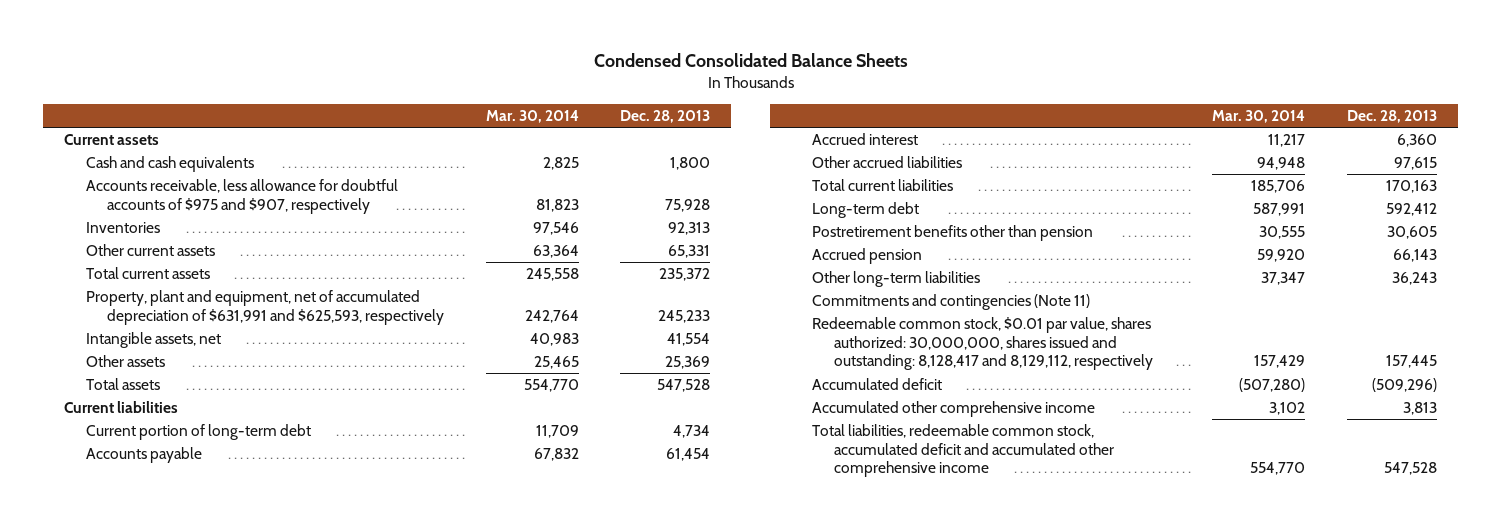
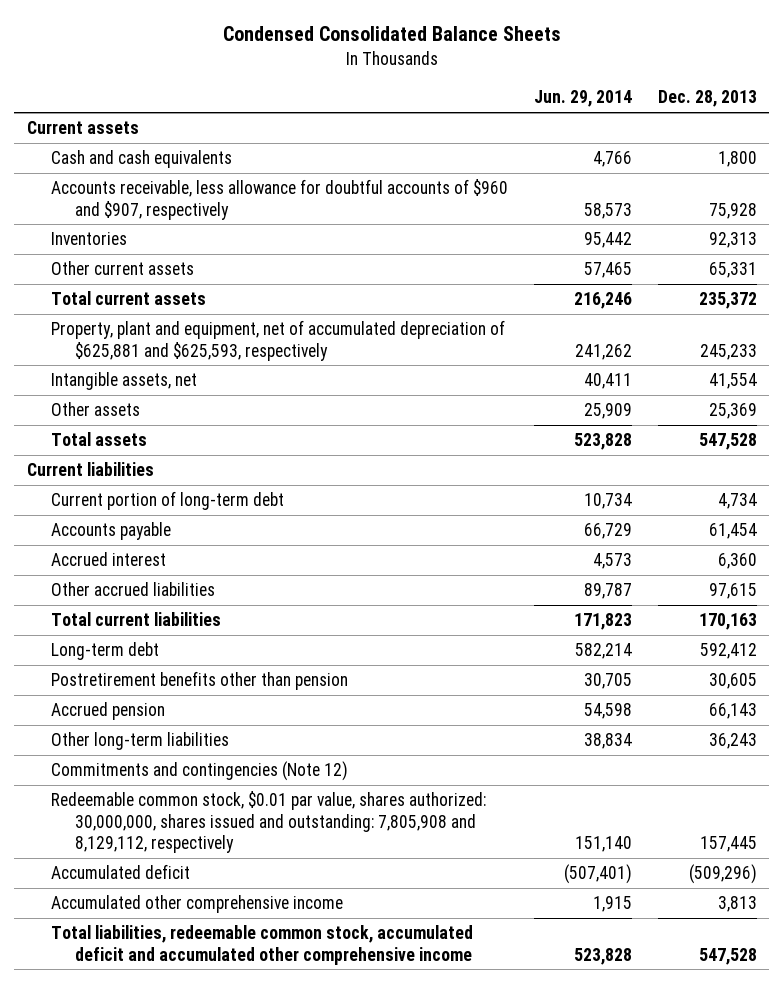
[485,109,579,123] Mar. 30, 2014 -> none
none -> [533,90,632,108] Jun. 29, 2014
[85,179,398,214] Accounts receivable, less allowance for doubtful accounts of $975 and $907, respectively -> [51,179,509,220] Accounts receivable, less allowance for doubtful accounts of $960 and $907, respectively
[85,290,445,325] Property, plant and equipment, net of accumulated depreciation of $631,991 and $625,593, respectively -> [51,320,506,361] Property, plant and equipment, net of accumulated depreciation of $625,881 and $625,593, respectively
[812,294,1091,311] Commitments and contingencies (Note 11) -> [51,761,349,782] Commitments and contingencies (Note 12)
[812,317,1153,371] Redeemable common stock, $0.01 par value, shares authorized: 30,000,000, shares issued and outstanding: 8,128,417 and 8,129,112, respectively -> [51,791,487,853] Redeemable common stock, $0.01 par value, shares authorized: 30,000,000, shares issued and outstanding: 7,805,908 and 8,129,112, respectively

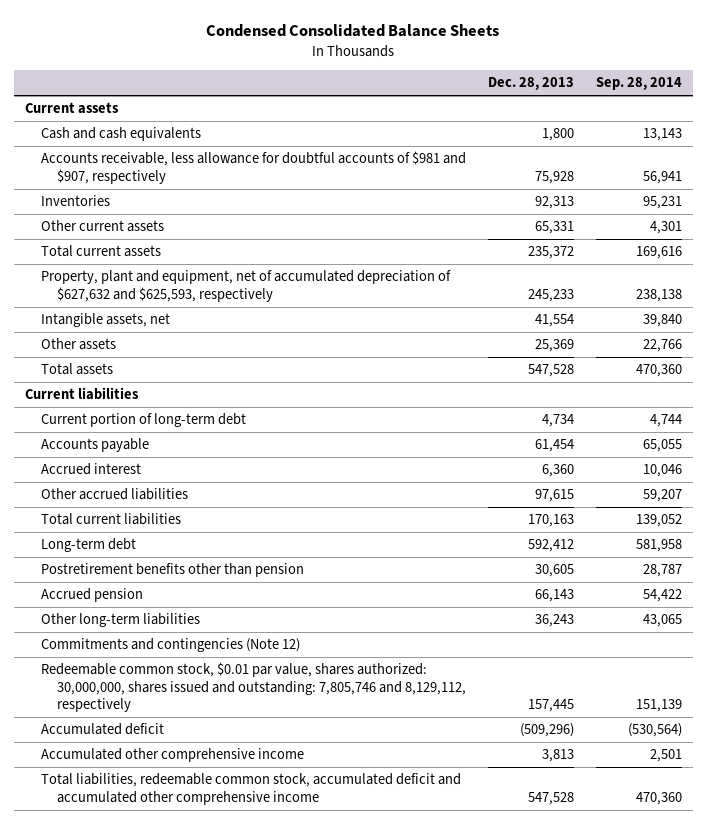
[533,90,632,108] Jun. 29, 2014 -> none
none -> [595,77,682,91] Sep. 28, 2014
[51,179,509,220] Accounts receivable, less allowance for doubtful accounts of $960 and $907, respectively -> [40,151,466,184] Accounts receivable, less allowance for doubtful accounts of $981 and $907, respectively
[51,320,506,361] Property, plant and equipment, net of accumulated depreciation of $625,881 and $625,593, respectively -> [40,270,451,302] Property, plant and equipment, net of accumulated depreciation of $627,632 and $625,593, respectively
[51,791,487,853] Redeemable common stock, $0.01 par value, shares authorized: 30,000,000, shares issued and outstanding: 7,805,908 and 8,129,112, respectively -> [40,662,467,712] Redeemable common stock, $0.01 par value, shares authorized: 30,000,000, shares issued and outstanding: 7,805,746 and 8,129,112, respectively

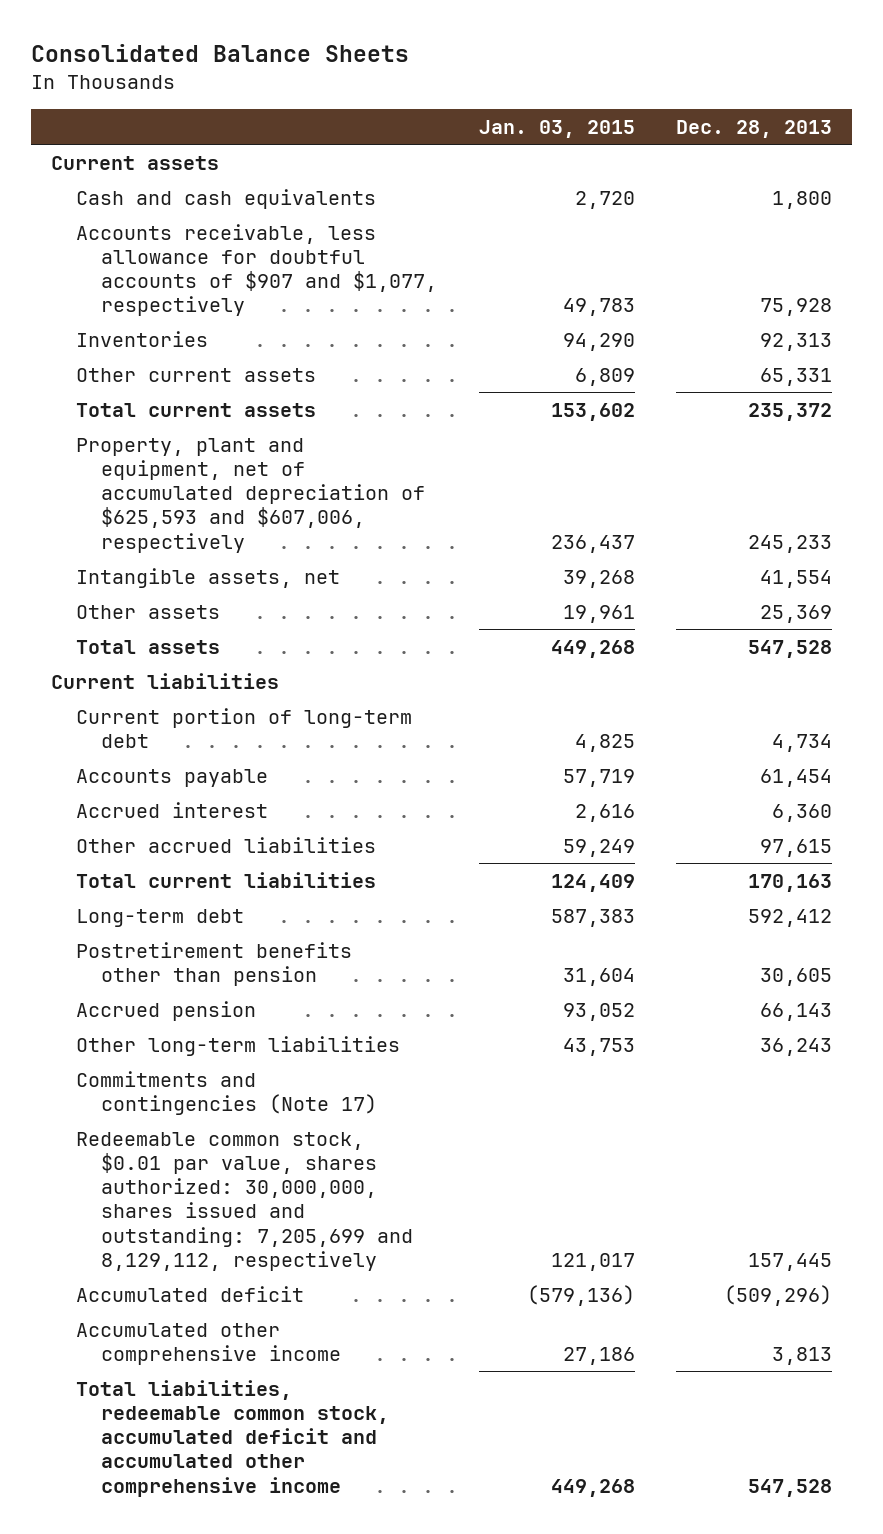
[206,24,500,38] Condensed Consolidated Balance Sheets -> [30,44,409,63] Consolidated Balance Sheets
[595,77,682,91] Sep. 28, 2014 -> none
none -> [478,120,635,139] Jan. 03, 2015
[40,151,466,184] Accounts receivable, less allowance for doubtful accounts of $981 and $907, respectively -> [76,223,438,317] Accounts receivable, less allowance for doubtful accounts of $907 and $1,077, respectively
[40,270,451,302] Property, plant and equipment, net of accumulated depreciation of $627,632 and $625,593, respectively -> [76,437,426,553] Property, plant and equipment, net of accumulated depreciation of $625,593 and $607,006, respectively
[40,638,300,653] Commitments and contingencies (Note 12) -> [76,1070,378,1115] Commitments and contingencies (Note 17)
[40,662,467,712] Redeemable common stock, $0.01 par value, shares authorized: 30,000,000, shares issued and outstanding: 7,805,746 and 8,129,112, respectively -> [76,1131,414,1271] Redeemable common stock, $0.01 par value, shares authorized: 30,000,000, shares issued and outstanding: 7,205,699 and 8,129,112, respectively

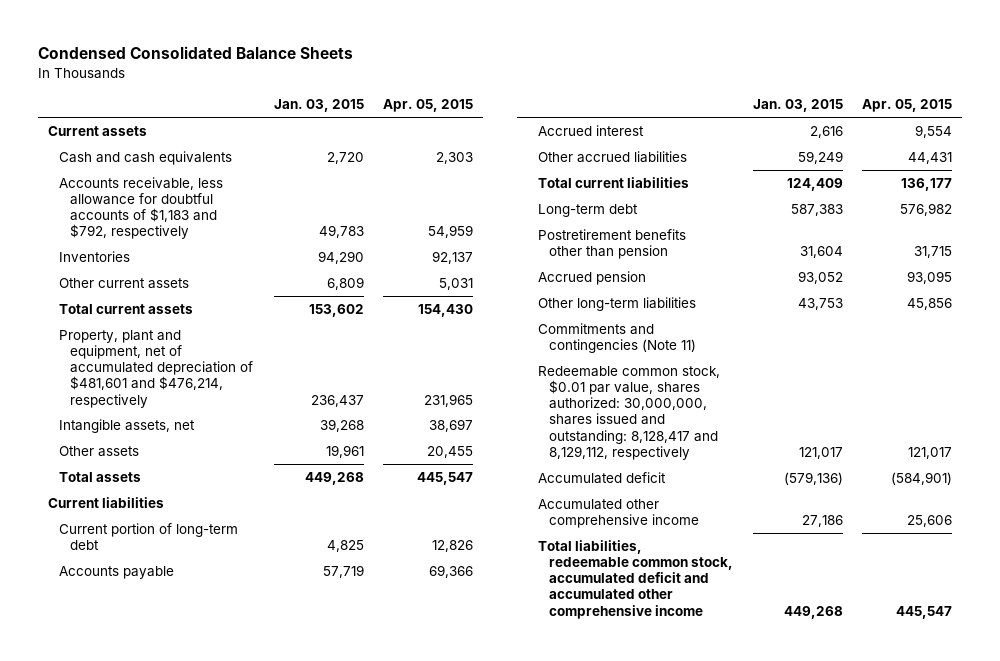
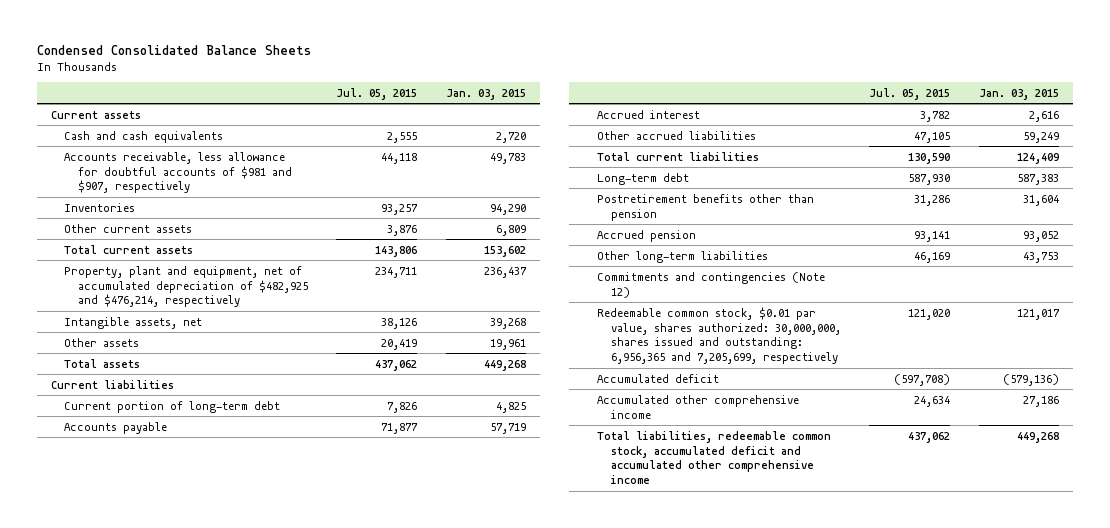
[383,99,474,113] Apr. 05, 2015 -> none
none -> [336,87,418,100] Jul. 05, 2015
[59,176,224,240] Accounts receivable, less allowance for doubtful accounts of $1,183 and $792, respectively -> [64,151,292,194] Accounts receivable, less allowance for doubtful accounts of $981 and $907, respectively
[59,329,254,408] Property, plant and equipment, net of accumulated depreciation of $481,601 and $476,214, respectively -> [64,265,308,308] Property, plant and equipment, net of accumulated depreciation of $482,925 and $476,214, respectively
[538,322,697,353] Commitments and contingencies (Note 11) -> [597,271,826,298] Commitments and contingencies (Note 12)
[538,365,721,460] Redeemable common stock, $0.01 par value, shares authorized: 30,000,000, shares issued and outstanding: 8,128,417 and 8,129,112, respectively -> [597,306,841,365] Redeemable common stock, $0.01 par value, shares authorized: 30,000,000, shares issued and outstanding: 6,956,365 and 7,205,699, respectively

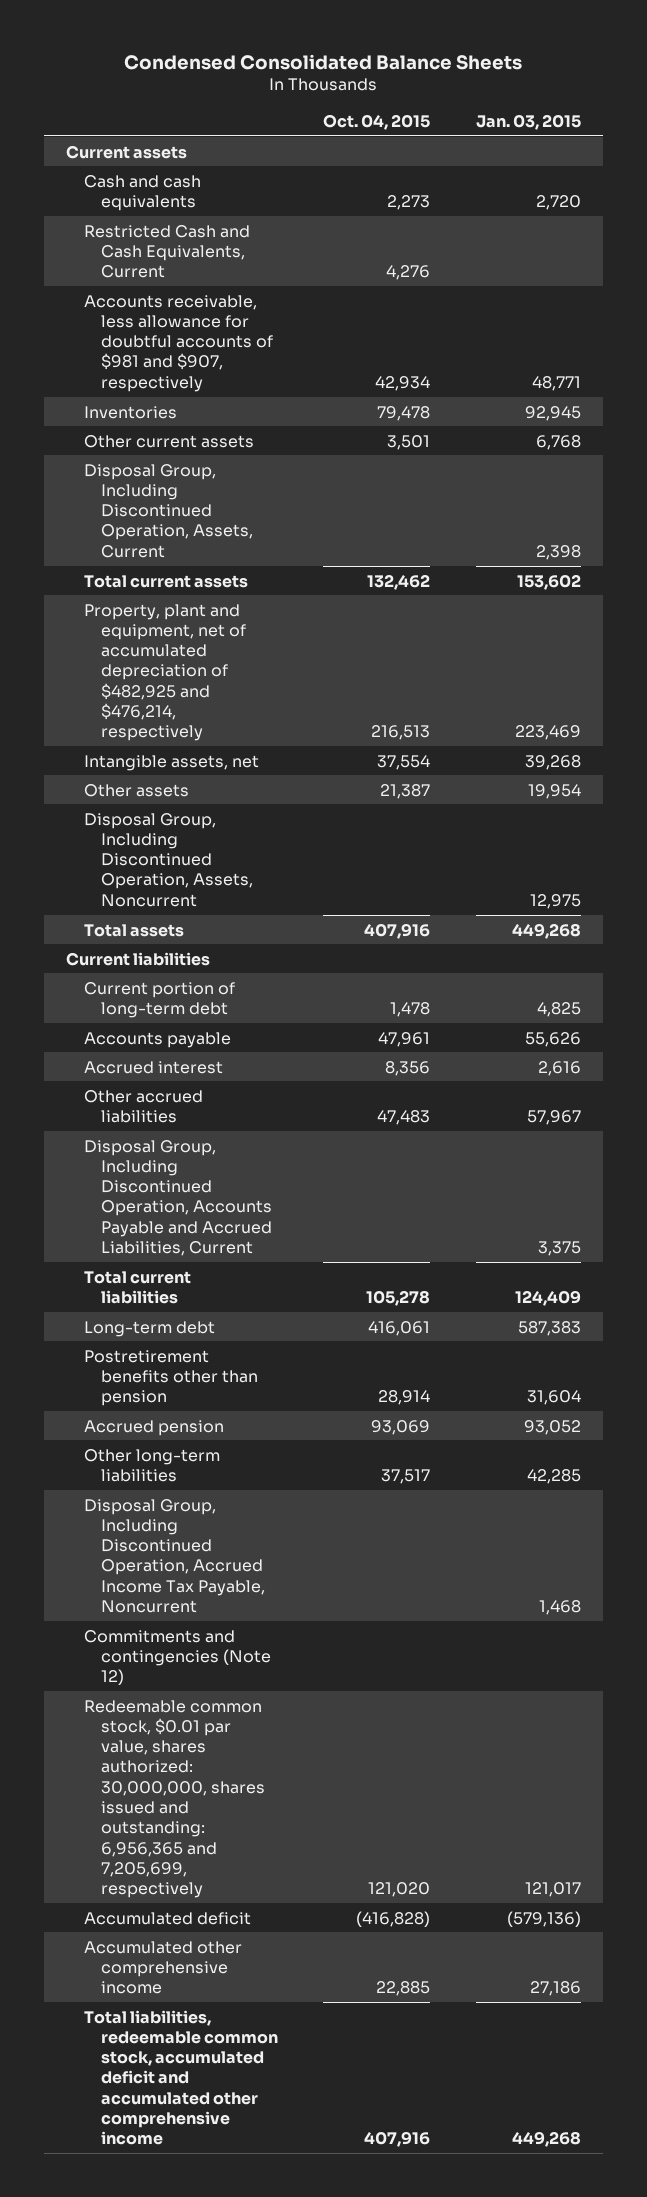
[336,87,418,100] Jul. 05, 2015 -> none
none -> [323,113,431,130] Oct. 04, 2015
none -> [83,224,250,279] Restricted Cash and Cash Equivalents, Current
[489,152,526,164] 49,783 -> [531,375,581,391] 48,771
[489,203,526,215] 94,290 -> [524,405,581,421] 92,945
[495,224,526,236] 6,809 -> [535,434,581,450] 6,768
none -> [83,463,254,558] Disposal Group, Including Discontinued Operation, Assets, Current
[483,266,527,278] 236,437 -> [514,725,581,741] 223,469
[489,338,526,350] 19,961 -> [527,783,581,799] 19,954
none -> [83,812,254,907] Disposal Group, Including Discontinued Operation, Assets, Noncurrent
[489,422,526,434] 57,719 -> [524,1031,581,1047] 55,626
[1022,131,1059,143] 59,249 -> [526,1109,581,1125] 57,967
none -> [83,1139,273,1256] Disposal Group, Including Discontinued Operation, Accounts Payable and Accrued Liabilities, Current
[1022,251,1059,263] 43,753 -> [526,1468,581,1484] 42,285
none -> [83,1498,266,1613] Disposal Group, Including Discontinued Operation, Accrued Income Tax Payable, Noncurrent

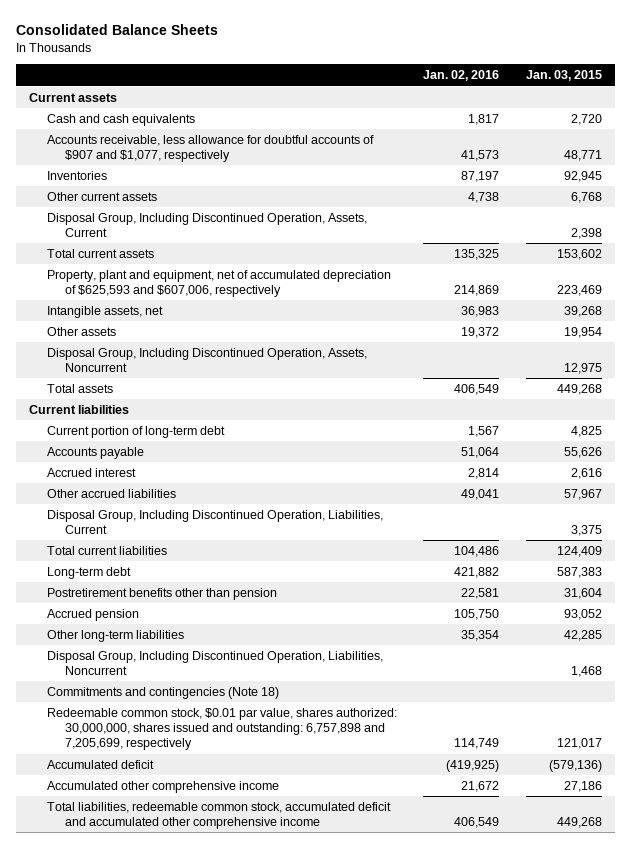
[124,53,523,70] Condensed Consolidated Balance Sheets -> [16,24,219,36] Consolidated Balance Sheets
[323,113,431,130] Oct. 04, 2015 -> none
none -> [423,70,500,82] Jan. 02, 2016
[83,224,250,279] Restricted Cash and Cash Equivalents, Current -> none
[83,294,274,392] Accounts receivable, less allowance for doubtful accounts of $981 and $907, respectively -> [47,134,375,163] Accounts receivable, less allowance for doubtful accounts of $907 and $1,077, respectively
[83,603,247,742] Property, plant and equipment, net of accumulated depreciation of $482,925 and $476,214, respectively -> [47,269,392,298] Property, plant and equipment, net of accumulated depreciation of $625,593 and $607,006, respectively
[83,1139,273,1256] Disposal Group, Including Discontinued Operation, Accounts Payable and Accrued Liabilities, Current -> [47,509,384,535] Disposal Group, Including Discontinued Operation, Liabilities, Current
[83,1498,266,1613] Disposal Group, Including Discontinued Operation, Accrued Income Tax Payable, Noncurrent -> [47,650,384,676] Disposal Group, Including Discontinued Operation, Liabilities, Noncurrent
[83,1629,272,1686] Commitments and contingencies (Note 12) -> [47,686,280,699] Commitments and contingencies (Note 18)
[83,1699,266,1899] Redeemable common stock, $0.01 par value, shares authorized: 30,000,000, shares issued and outstanding: 6,956,365 and 7,205,699, respectively -> [47,707,398,751] Redeemable common stock, $0.01 par value, shares authorized: 30,000,000, shares issued and outstanding: 6,757,898 and 7,205,699, respectively

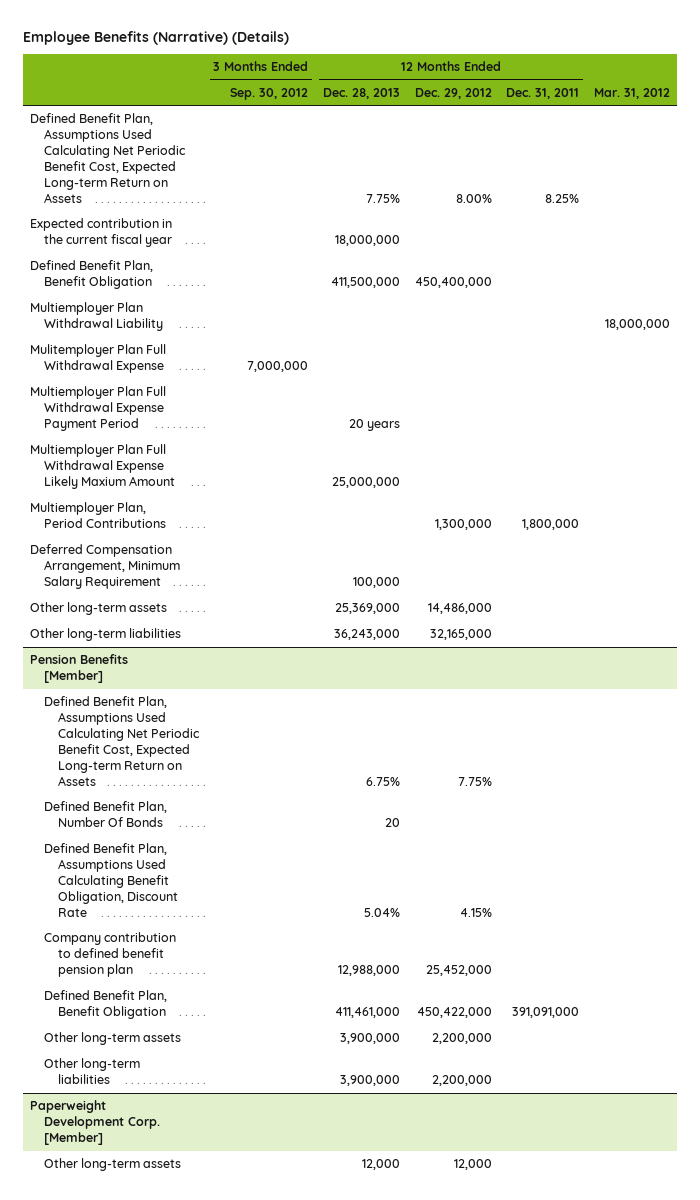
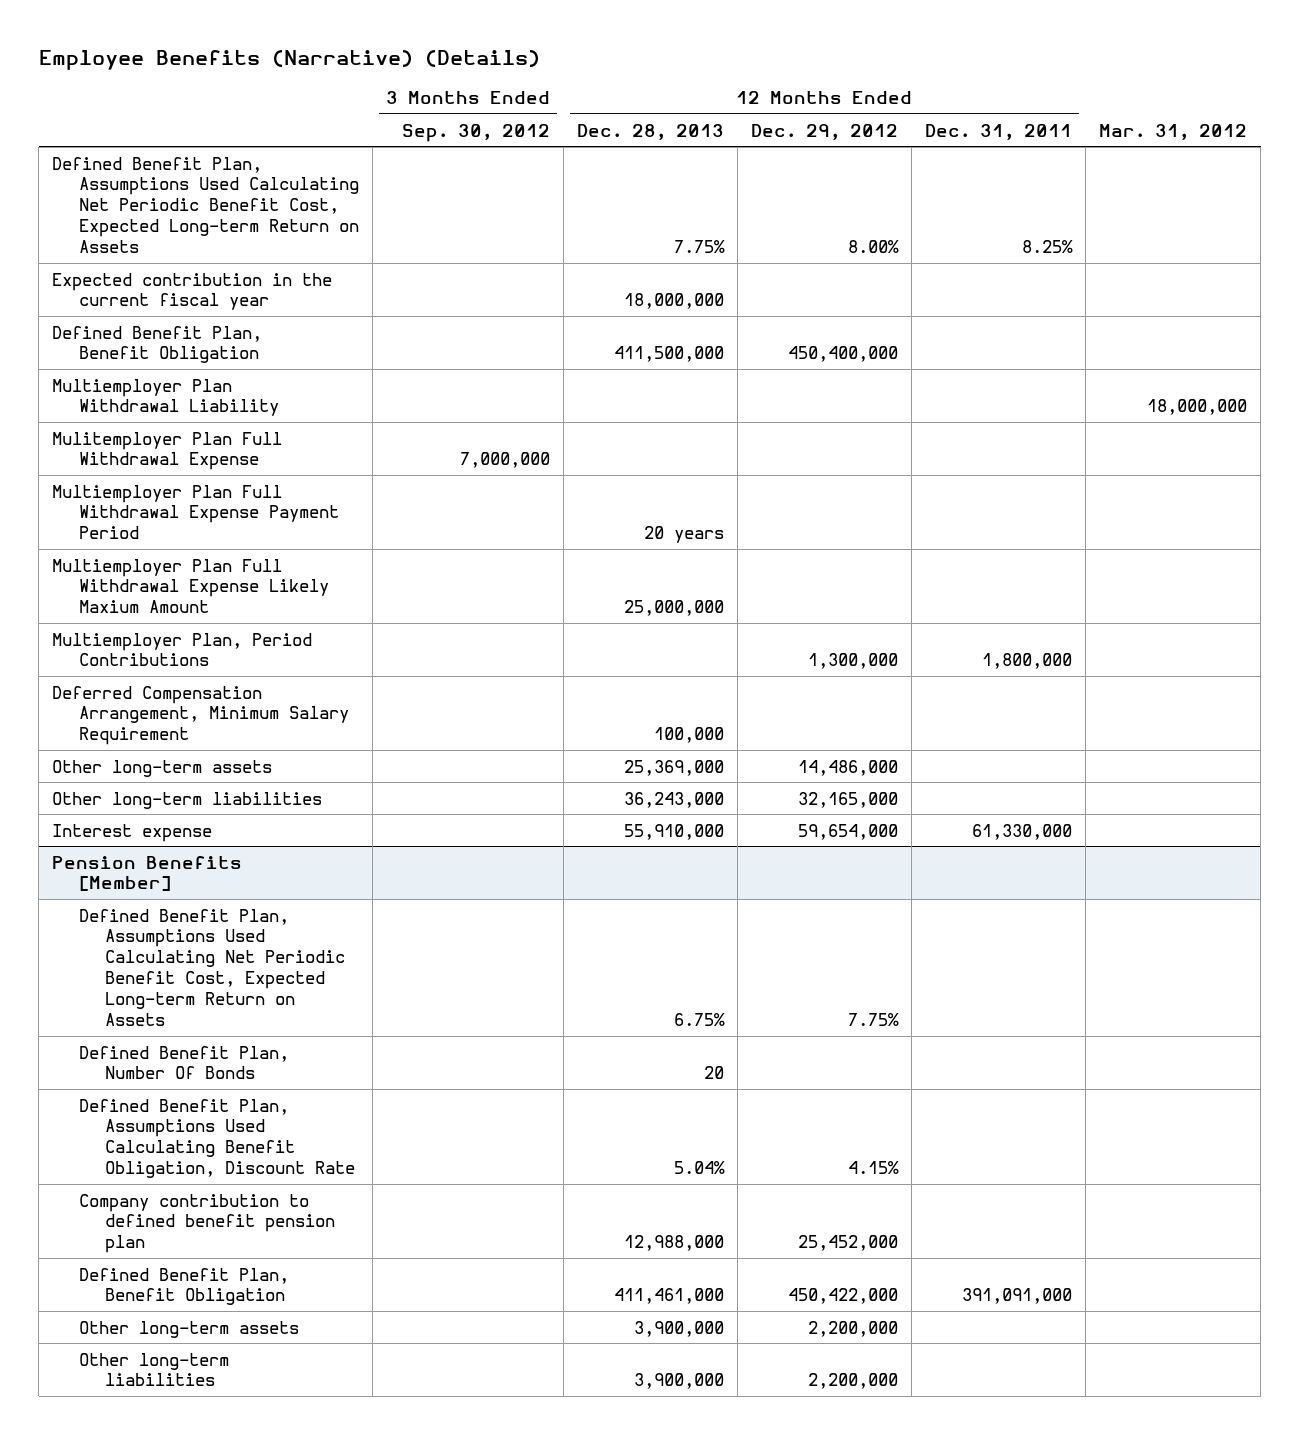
none -> [52,823,213,842] Interest expense
[29,1100,160,1146] Paperweight Development Corp. [Member] -> none
[43,1158,181,1172] Other long-term assets -> none

